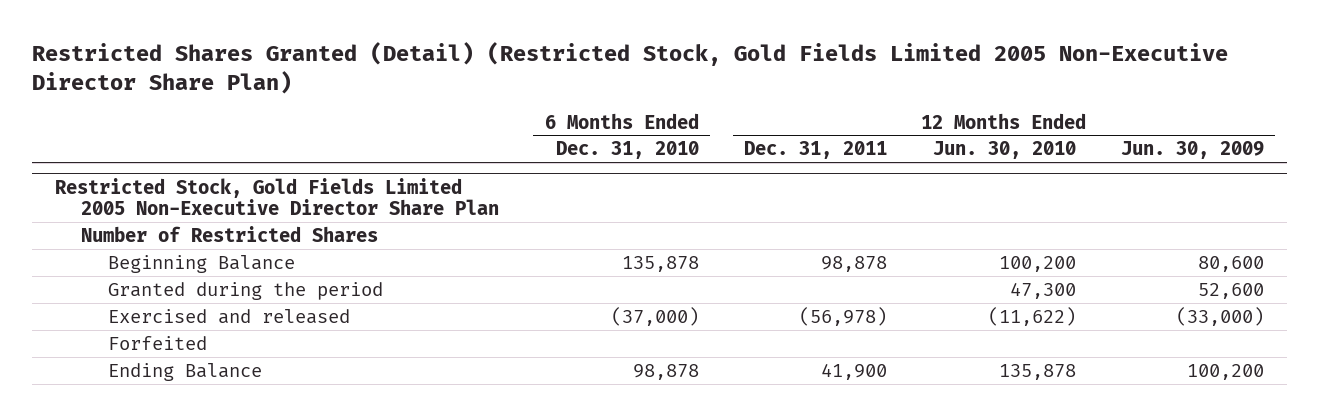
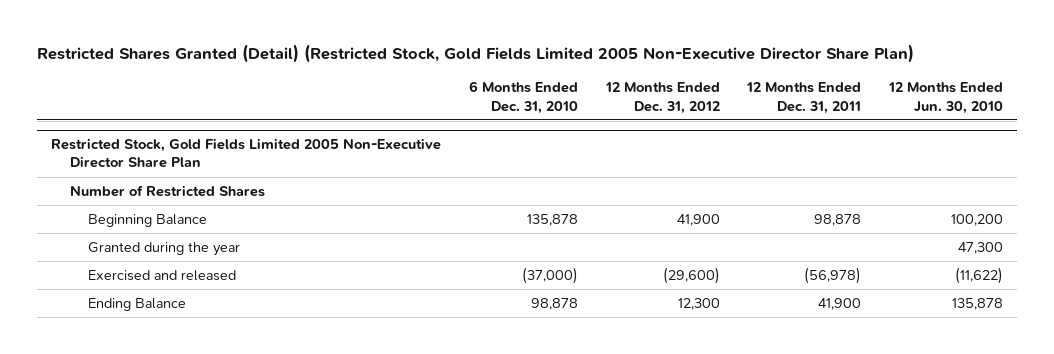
[1120,141,1264,160] Jun. 30, 2009 -> none
none -> [604,82,720,114] 12 Months Ended Dec. 31, 2012
[107,281,383,300] Granted during the period -> [88,241,241,256] Granted during the year
[107,335,207,350] Forfeited -> none

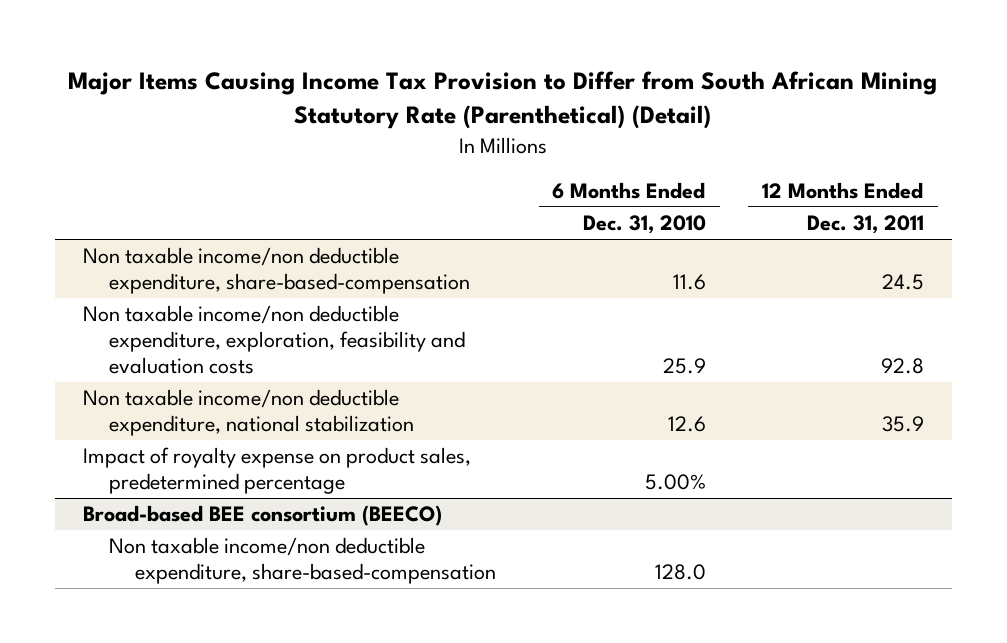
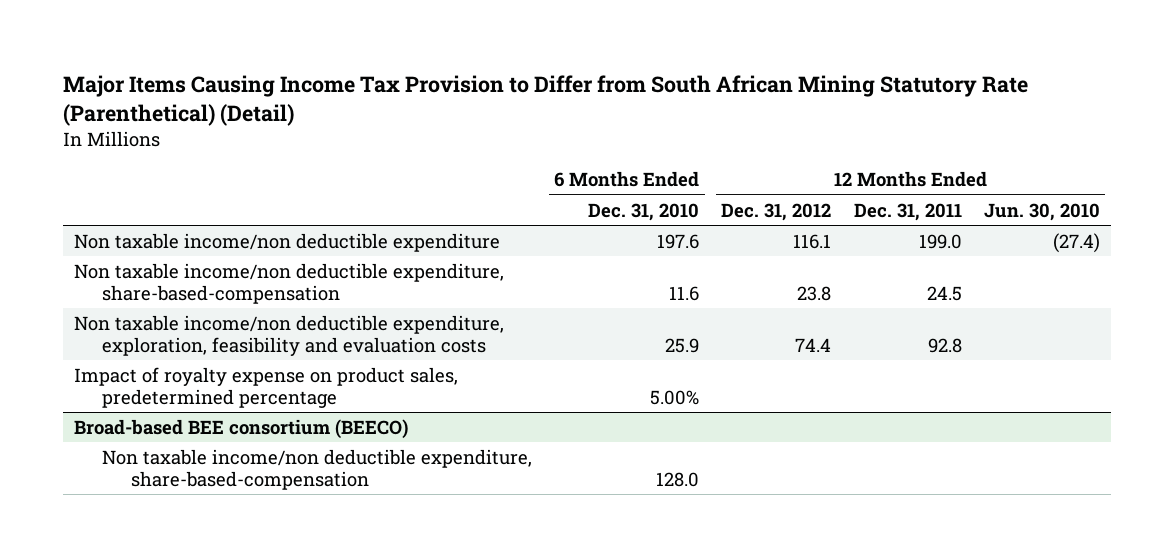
none -> [721,202,832,221] Dec. 31, 2012
none -> [983,202,1100,221] Jun. 30, 2010
none -> [73,232,500,252] Non taxable income/non deductible expenditure
[83,389,415,437] Non taxable income/non deductible expenditure, national stabilization -> none

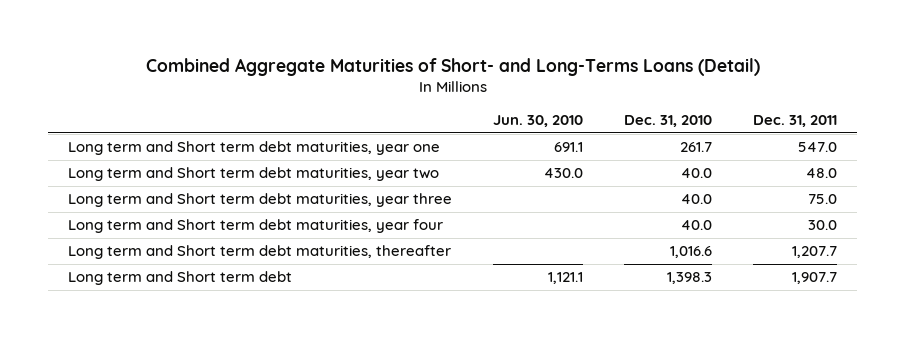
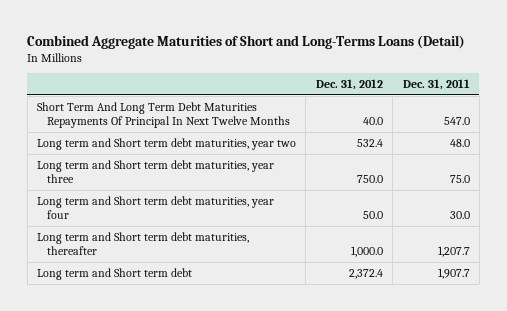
[145,57,760,76] Combined Aggregate Maturities of Short- and Long-Terms Loans (Detail) -> [27,34,466,49] Combined Aggregate Maturities of Short and Long-Terms Loans (Detail)
[493,115,584,128] Jun. 30, 2010 -> none
[623,115,712,128] Dec. 31, 2010 -> none
none -> [315,79,383,91] Dec. 31, 2012
[68,141,441,156] Long term and Short term debt maturities, year one -> [37,101,291,129] Short Term And Long Term Debt Maturities Repayments Of Principal In Next Twelve Months

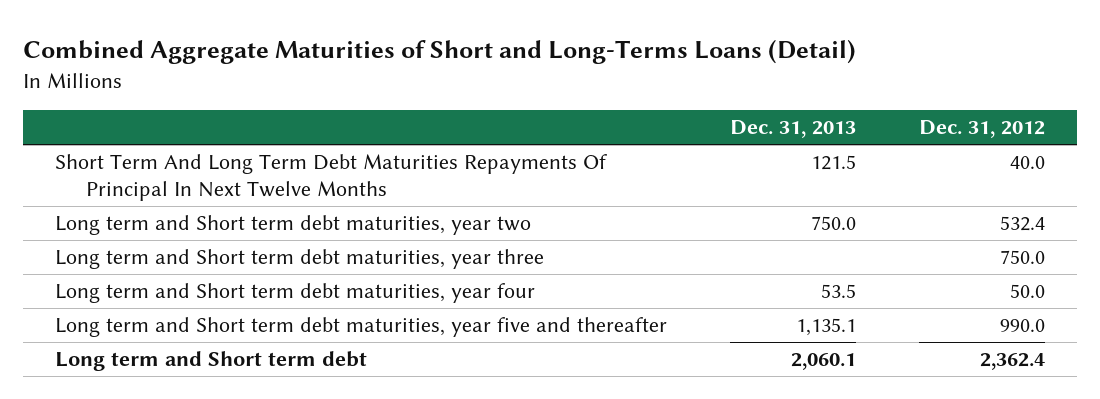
[402,79,470,91] Dec. 31, 2011 -> none
none -> [730,120,857,139] Dec. 31, 2013
[37,231,250,256] Long term and Short term debt maturities, thereafter -> [55,317,668,338] Long term and Short term debt maturities, year five and thereafter
[350,246,383,258] 1,000.0 -> [1000,319,1046,333] 990.0
[348,268,383,279] 2,372.4 -> [980,353,1046,371] 2,362.4

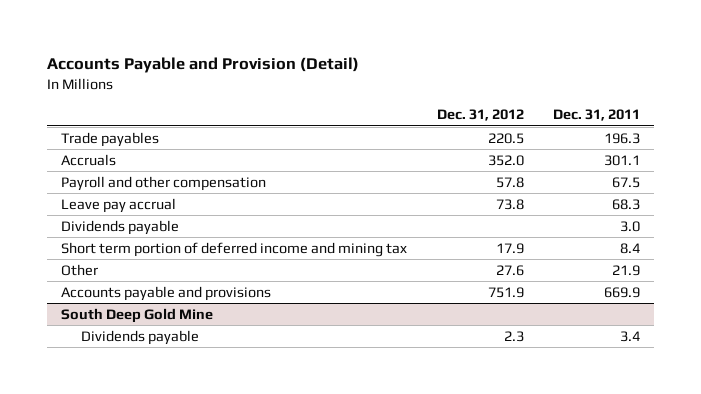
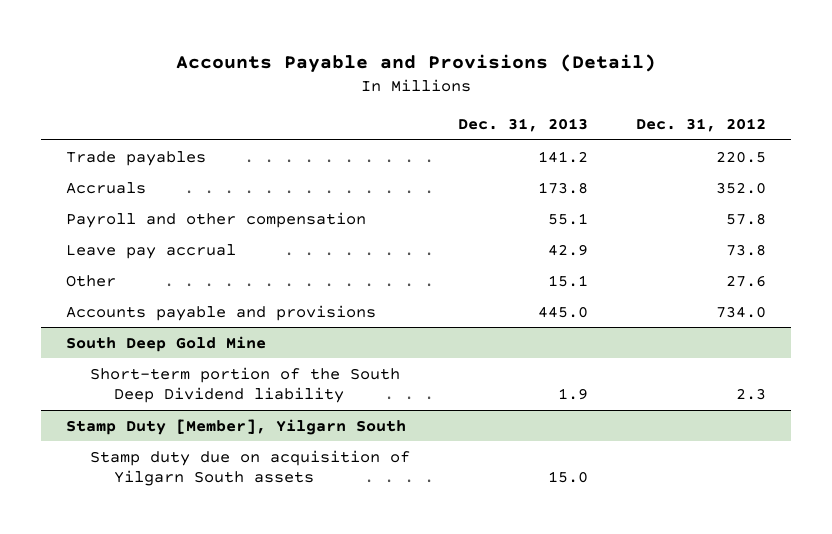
[46,57,359,74] Accounts Payable and Provision (Detail) -> [175,54,656,74] Accounts Payable and Provisions (Detail)
[552,109,640,122] Dec. 31, 2011 -> none
none -> [458,118,589,133] Dec. 31, 2013
[61,219,180,235] Dividends payable -> none
[61,241,408,257] Short term portion of deferred income and mining tax -> none
[487,286,524,298] 751.9 -> [716,305,767,318] 734.0
[80,329,199,345] Dividends payable -> [89,366,400,404] Short-term portion of the South Deep Dividend liability
none -> [65,418,406,435] Stamp Duty [Member], Yilgarn South
none -> [89,449,410,487] Stamp duty due on acquisition of Yilgarn South assets

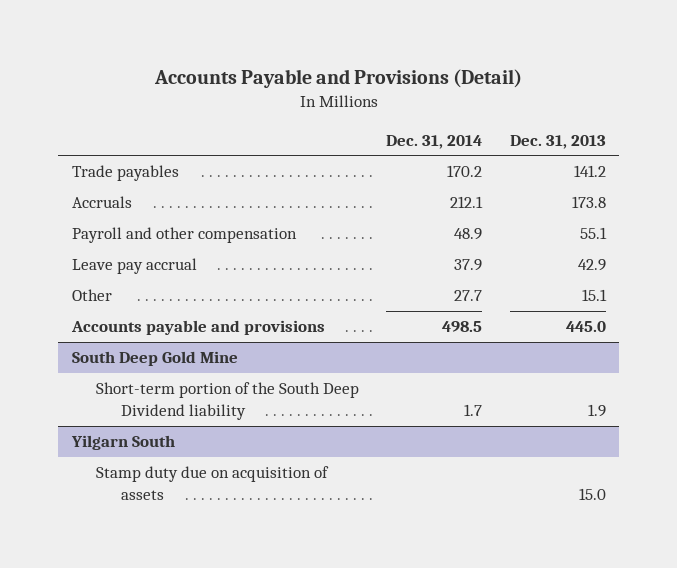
[636,118,767,133] Dec. 31, 2012 -> none
none -> [386,134,483,149] Dec. 31, 2014
[65,418,406,435] Stamp Duty [Member], Yilgarn South -> none
none -> [70,435,175,451] Yilgarn South
[89,449,410,487] Stamp duty due on acquisition of Yilgarn South assets -> [96,466,330,501] Stamp duty due on acquisition of assets

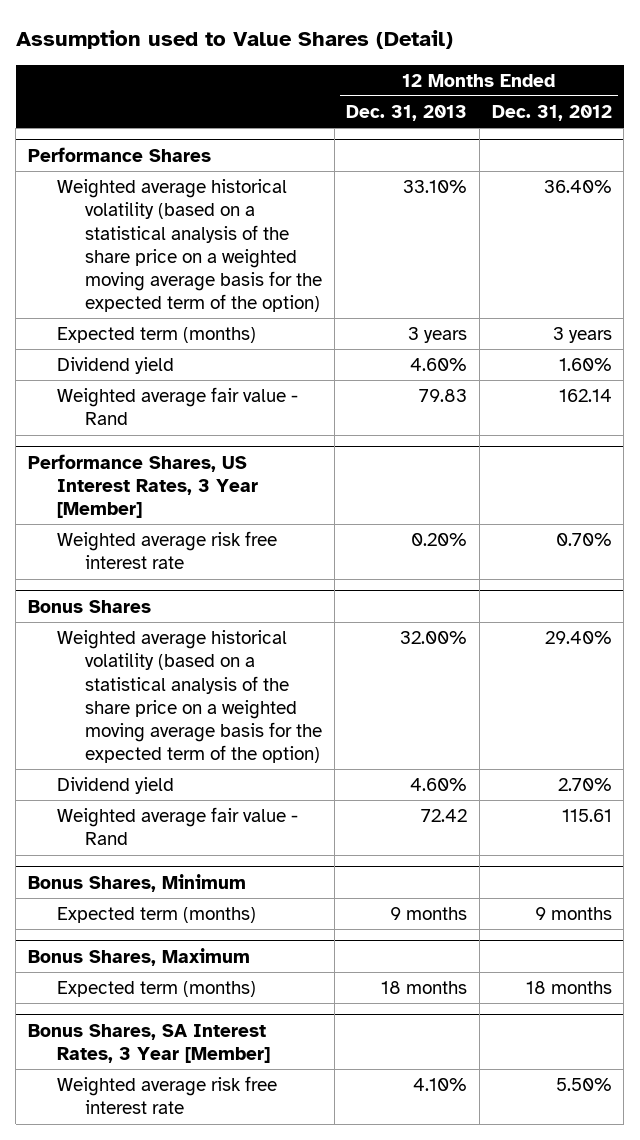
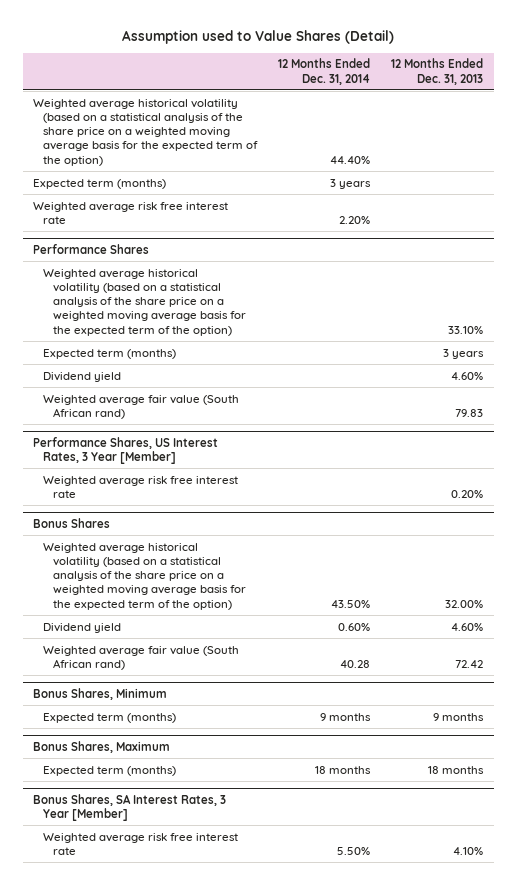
[491,105,612,122] Dec. 31, 2012 -> none
none -> [278,58,371,85] 12 Months Ended Dec. 31, 2014
none -> [33,98,259,166] Weighted average historical volatility (based on a statistical analysis of the share price on a weighted moving average basis for the expected term of the option)
none -> [33,178,167,189] Expected term (months)
none -> [33,201,229,224] Weighted average risk free interest rate
[56,387,298,426] Weighted average fair value - Rand -> [43,394,240,419] Weighted average fair value (South African rand)
[56,807,298,846] Weighted average fair value - Rand -> [43,645,240,670] Weighted average fair value (South African rand)

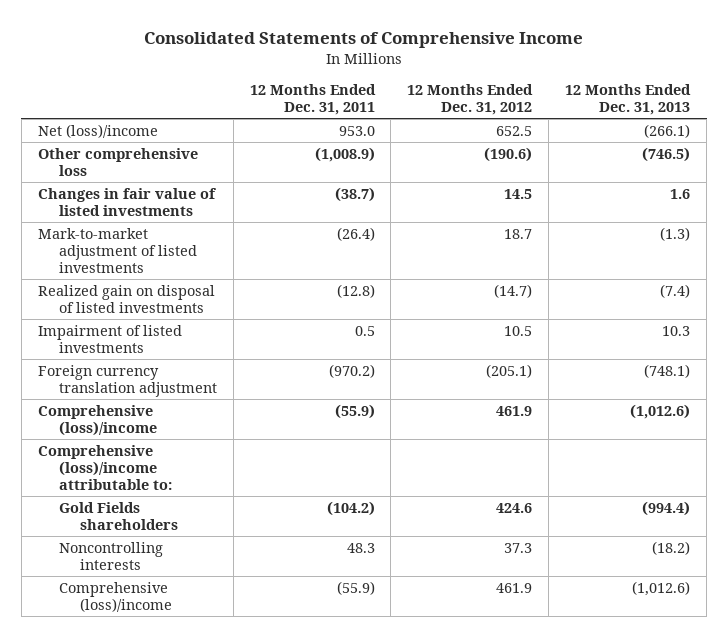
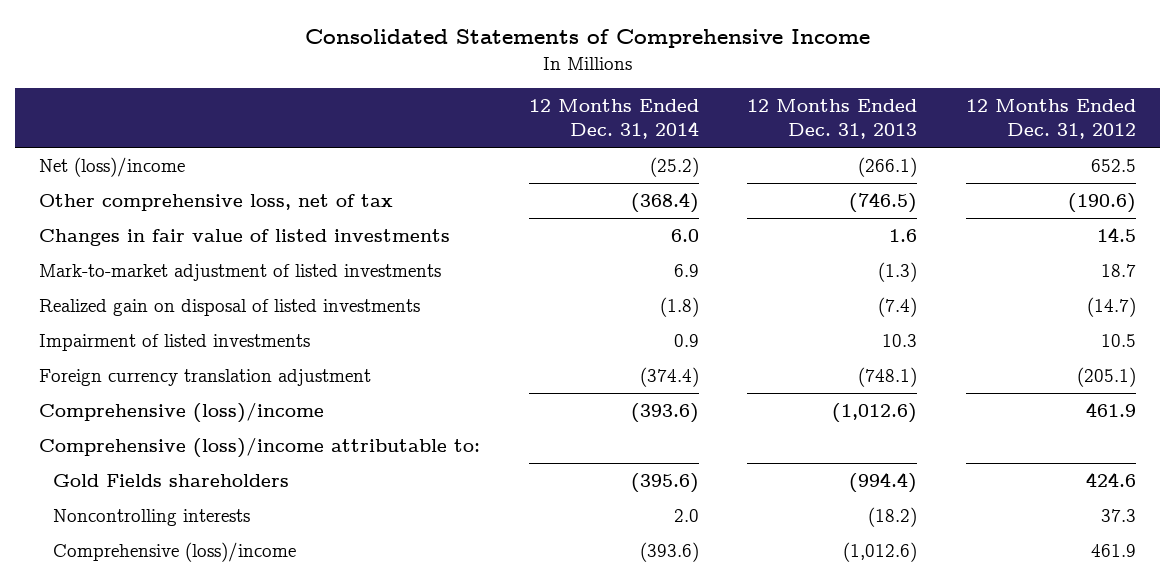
[249,84,376,116] 12 Months Ended Dec. 31, 2011 -> none
none -> [528,99,699,140] 12 Months Ended Dec. 31, 2014
[37,147,198,176] Other comprehensive loss -> [39,194,394,212] Other comprehensive loss, net of tax

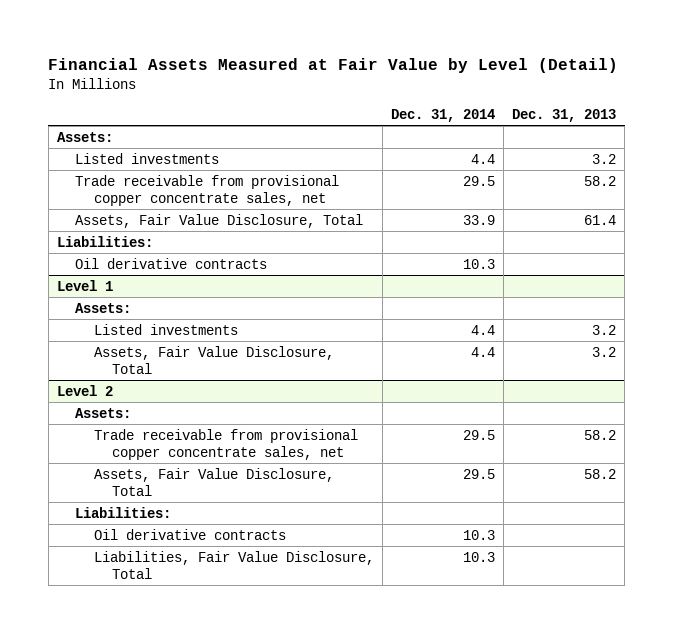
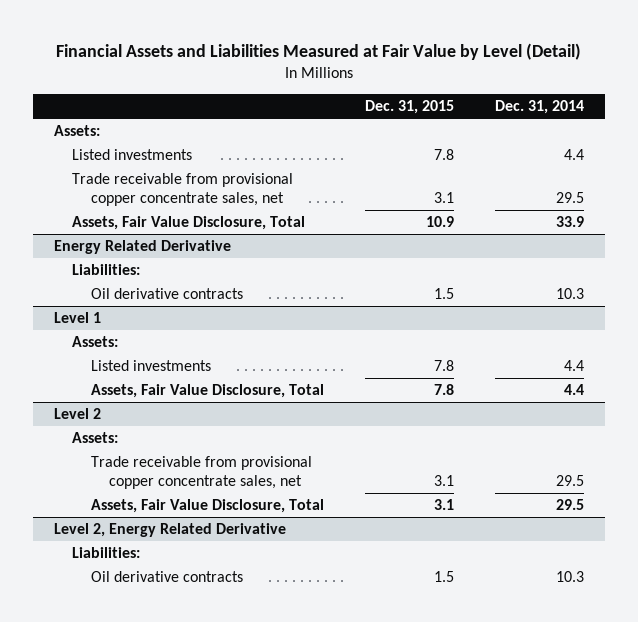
[48,57,619,73] Financial Assets Measured at Fair Value by Level (Detail) -> [55,43,581,61] Financial Assets and Liabilities Measured at Fair Value by Level (Detail)
[512,108,617,122] Dec. 31, 2013 -> none
none -> [364,100,454,115] Dec. 31, 2015
none -> [53,240,231,255] Energy Related Derivative
none -> [53,523,286,538] Level 2, Energy Related Derivative
[93,550,374,579] Liabilities, Fair Value Disclosure, Total -> none

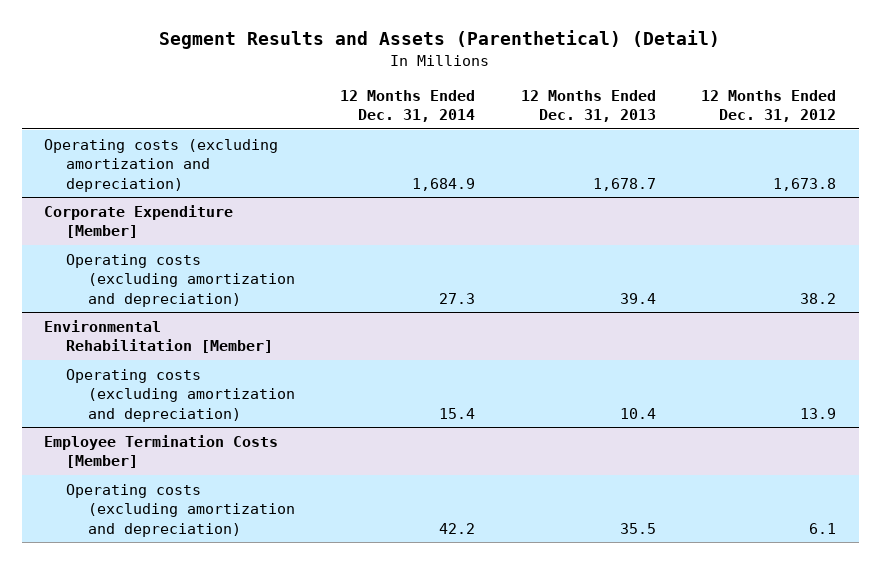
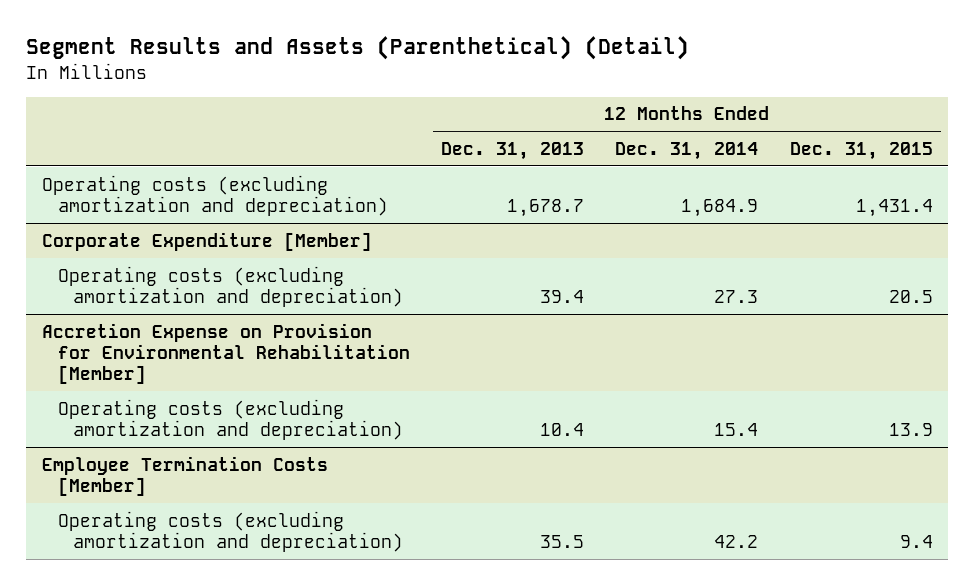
[700,89,836,123] 12 Months Ended Dec. 31, 2012 -> none
none -> [789,141,933,160] Dec. 31, 2015
[44,319,274,354] Environmental Rehabilitation [Member] -> [41,322,410,384] Accretion Expense on Provision for Environmental Rehabilitation [Member]

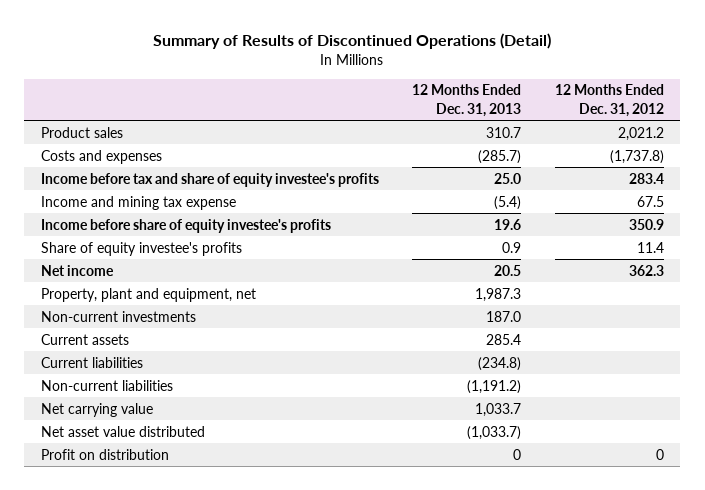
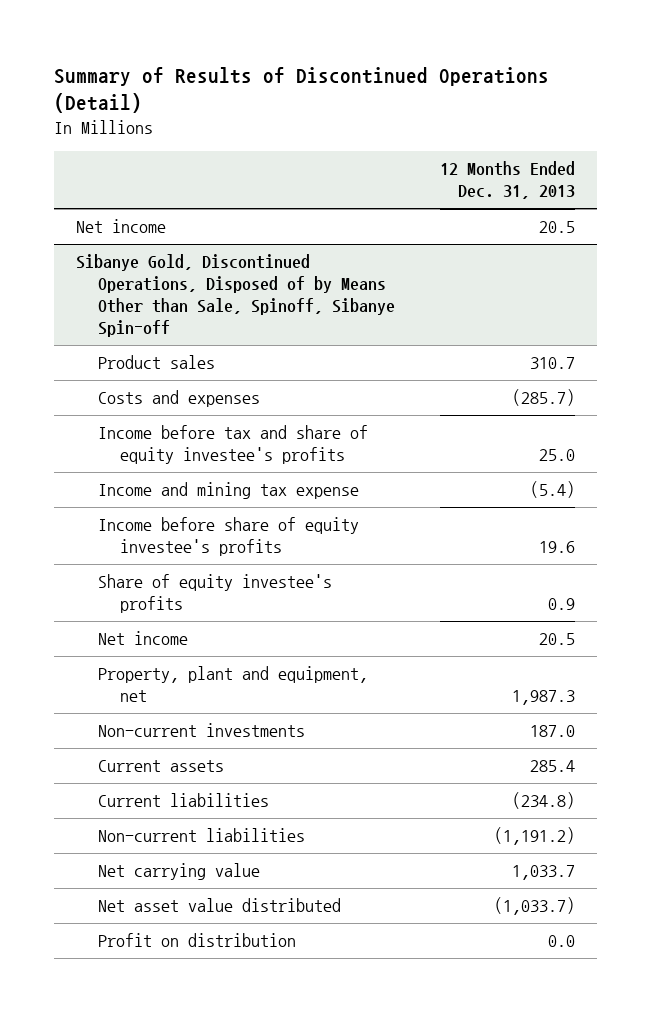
[554,84,664,117] 12 Months Ended Dec. 31, 2012 -> none
none -> [76,219,167,234] Net income
none -> [76,254,396,337] Sibanye Gold, Discontinued Operations, Disposed of by Means Other than Sale, Spinoff, Sibanye Spin-off
[513,448,522,460] 0 -> [547,935,575,948] 0.0

